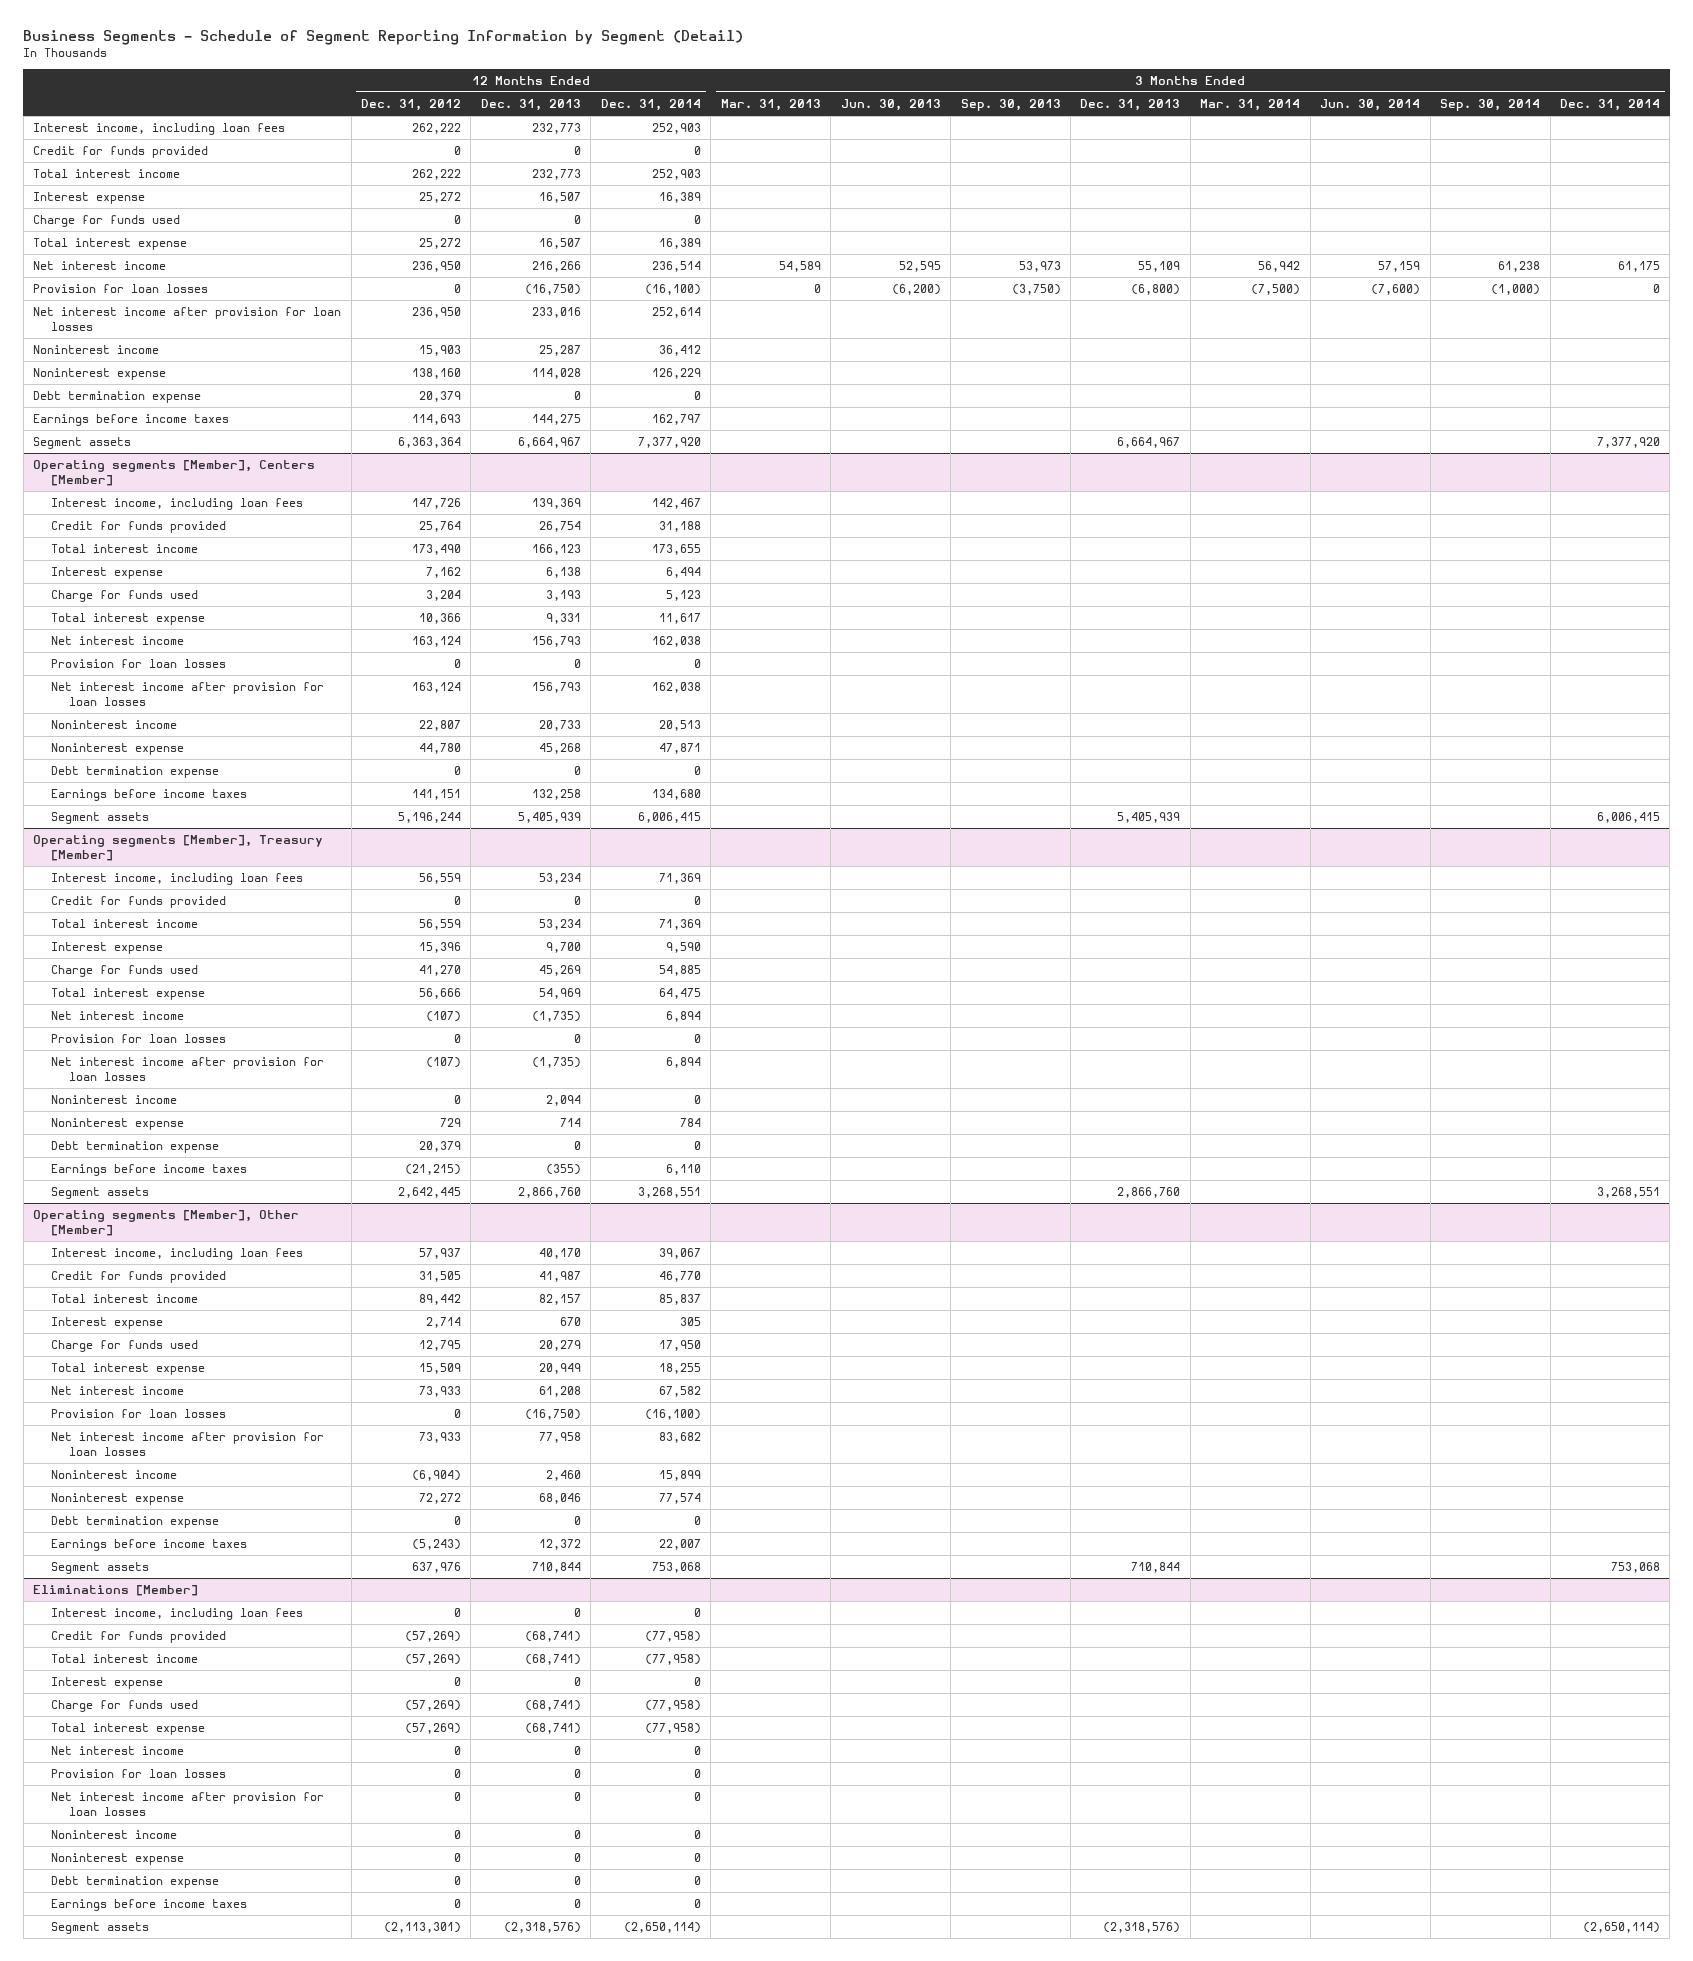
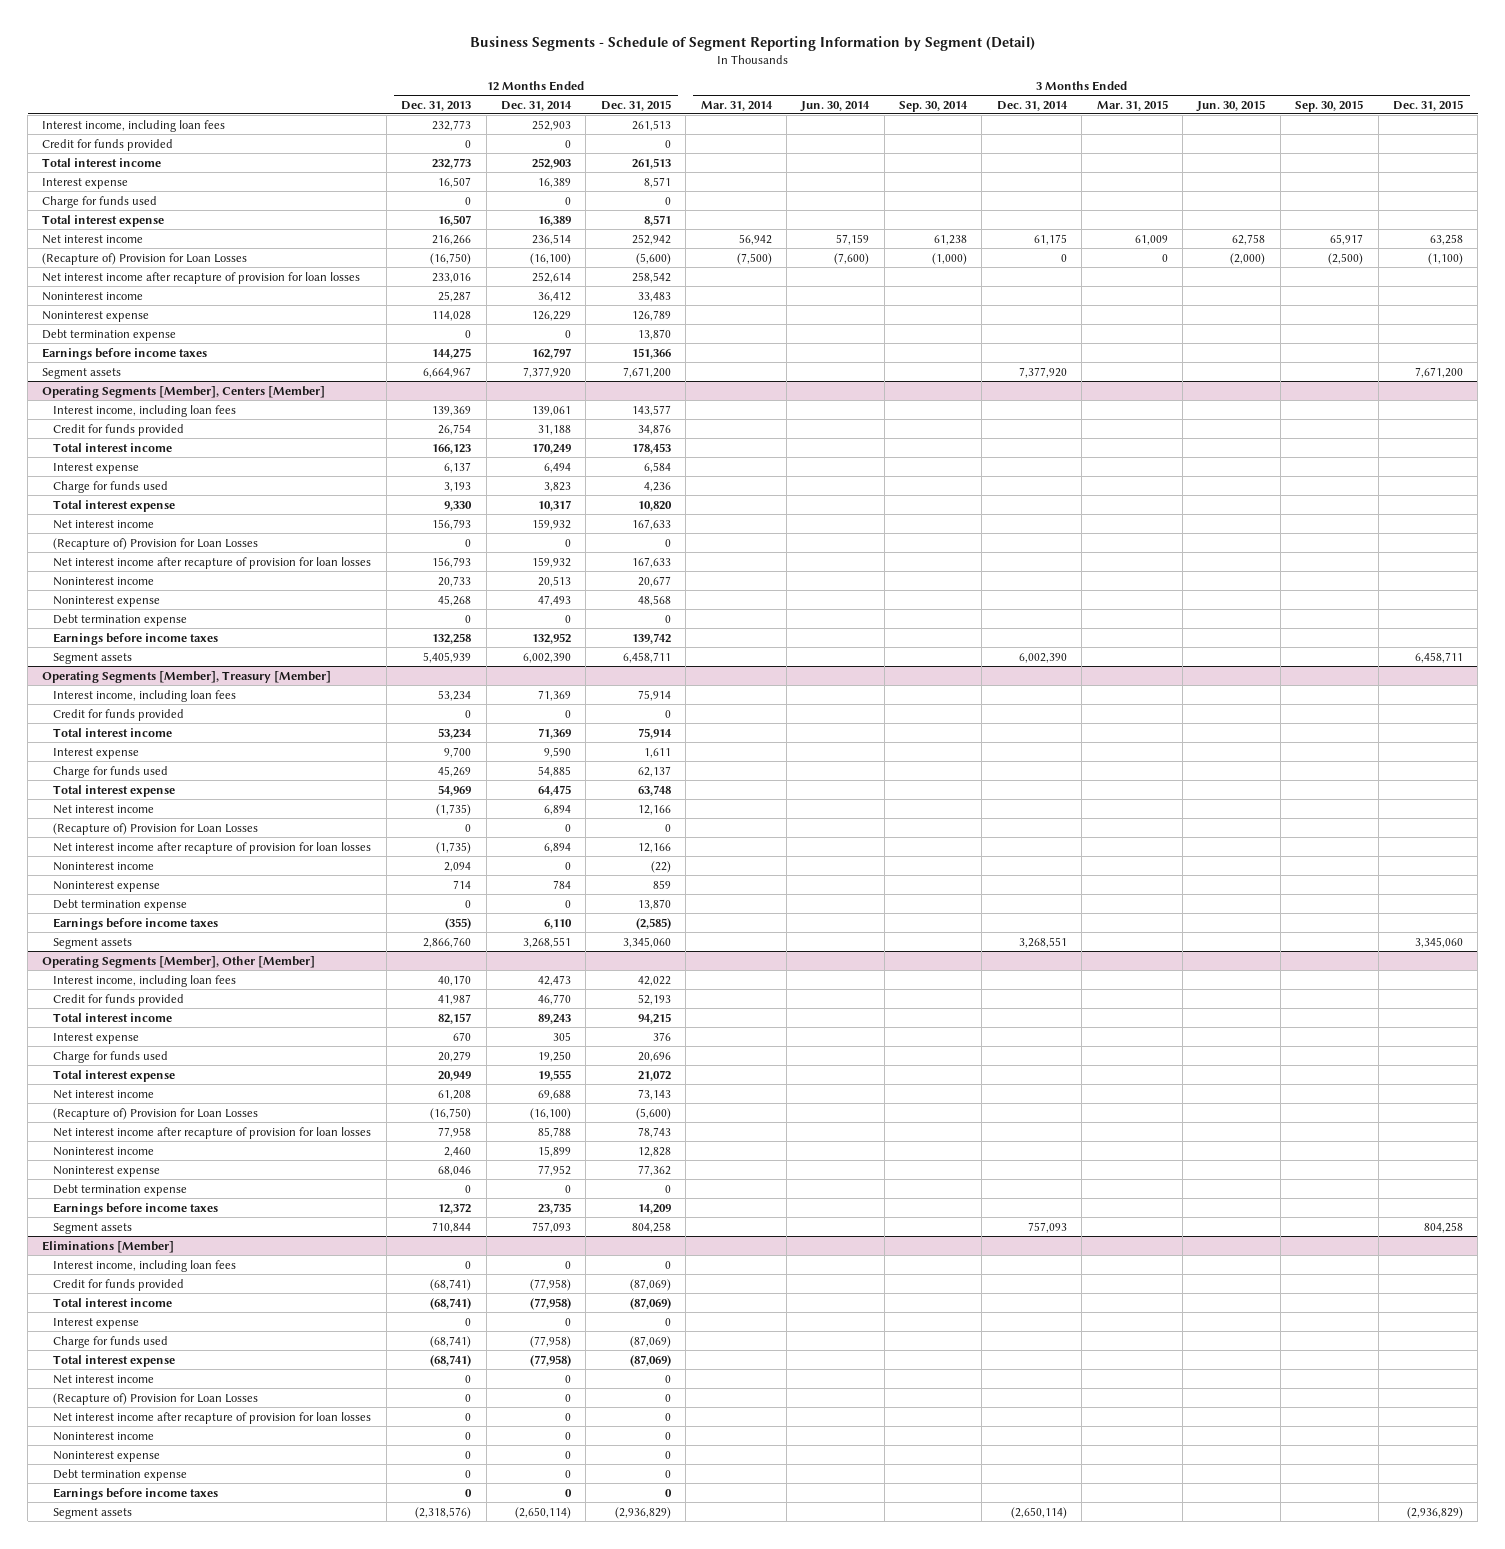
[361,98,462,111] Dec. 31, 2012 -> none
[720,98,821,111] Mar. 31, 2013 -> none
[840,98,941,111] Jun. 30, 2013 -> none
[960,98,1061,111] Sep. 30, 2013 -> none
[1080,98,1181,111] Dec. 31, 2013 -> none
none -> [600,99,671,111] Dec. 31, 2015
none -> [1096,99,1168,111] Mar. 31, 2015
none -> [1196,99,1266,112] Jun. 30, 2015
none -> [1295,99,1364,112] Sep. 30, 2015
none -> [1393,99,1464,111] Dec. 31, 2015
[33,283,209,293] Provision for loan losses -> [42,252,248,265] (Recapture of) Provision for Loan Losses
[33,306,342,331] Net interest income after provision for loan losses -> [42,271,361,284] Net interest income after recapture of provision for loan losses
[33,459,316,486] Operating segments [Member], Centers [Member] -> [42,385,326,398] Operating Segments [Member], Centers [Member]
[651,497,701,509] 142,467 -> [531,405,571,416] 139,061
[651,543,701,555] 173,655 -> [531,442,571,454] 170,249
[545,566,581,578] 6,138 -> [444,461,472,473] 6,137
[665,589,701,601] 5,123 -> [543,481,571,492] 3,823
[545,612,581,624] 9,331 -> [444,500,473,511] 9,330
[658,612,701,624] 11,617 -> [537,499,571,511] 10,317
[651,635,701,647] 162,038 -> [531,518,571,530] 159,932
[51,658,227,668] Provision for loan losses -> [53,537,259,550] (Recapture of) Provision for Loan Losses
[51,681,325,706] Net interest income after provision for loan losses -> [53,556,372,569] Net interest income after recapture of provision for loan losses
[651,681,701,693] 162,038 -> [531,556,571,568] 159,932
[658,742,701,754] 47,871 -> [537,594,571,606] 47,493
[651,788,701,800] 134,680 -> [531,632,571,644] 132,952
[637,811,701,823] 6,006,415 -> [522,652,571,663] 6,002,390
[1597,811,1661,823] 6,006,415 -> [1018,652,1067,663] 6,002,390
[33,834,324,861] Operating segments [Member], Treasury [Member] -> [42,670,332,683] Operating Segments [Member], Treasury [Member]
[51,1033,227,1043] Provision for loan losses -> [53,822,259,835] (Recapture of) Provision for Loan Losses
[51,1056,325,1081] Net interest income after provision for loan losses -> [53,841,372,854] Net interest income after recapture of provision for loan losses
[33,1209,300,1236] Operating segments [Member], Other [Member] -> [42,955,316,968] Operating Segments [Member], Other [Member]
[658,1247,701,1259] 39,067 -> [537,974,571,986] 42,473
[658,1293,701,1305] 85,837 -> [537,1013,571,1024] 89,243
[658,1339,701,1351] 17,950 -> [537,1050,571,1062] 19,250
[658,1362,701,1374] 18,255 -> [537,1069,571,1081] 19,555
[658,1385,701,1397] 67,582 -> [537,1089,571,1100] 69,688
[51,1408,227,1418] Provision for loan losses -> [53,1107,259,1120] (Recapture of) Provision for Loan Losses
[51,1431,325,1456] Net interest income after provision for loan losses -> [53,1126,372,1139] Net interest income after recapture of provision for loan losses
[658,1431,701,1443] 83,682 -> [537,1126,571,1138] 85,788
[658,1492,701,1504] 77,574 -> [537,1164,571,1176] 77,952
[658,1538,701,1550] 22,007 -> [537,1202,571,1214] 23,735
[651,1561,701,1573] 753,068 -> [531,1221,571,1233] 757,093
[1611,1561,1661,1573] 753,068 -> [1027,1221,1067,1233] 757,093
[51,1768,227,1778] Provision for loan losses -> [53,1392,259,1405] (Recapture of) Provision for Loan Losses
[51,1791,325,1816] Net interest income after provision for loan losses -> [53,1411,372,1424] Net interest income after recapture of provision for loan losses

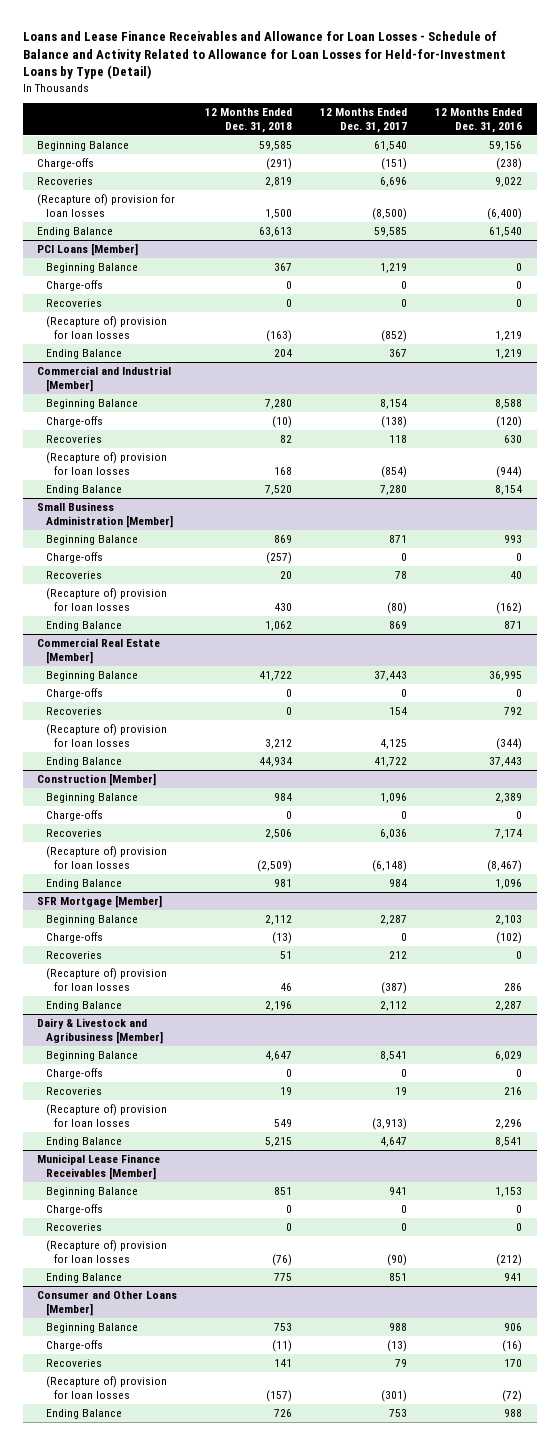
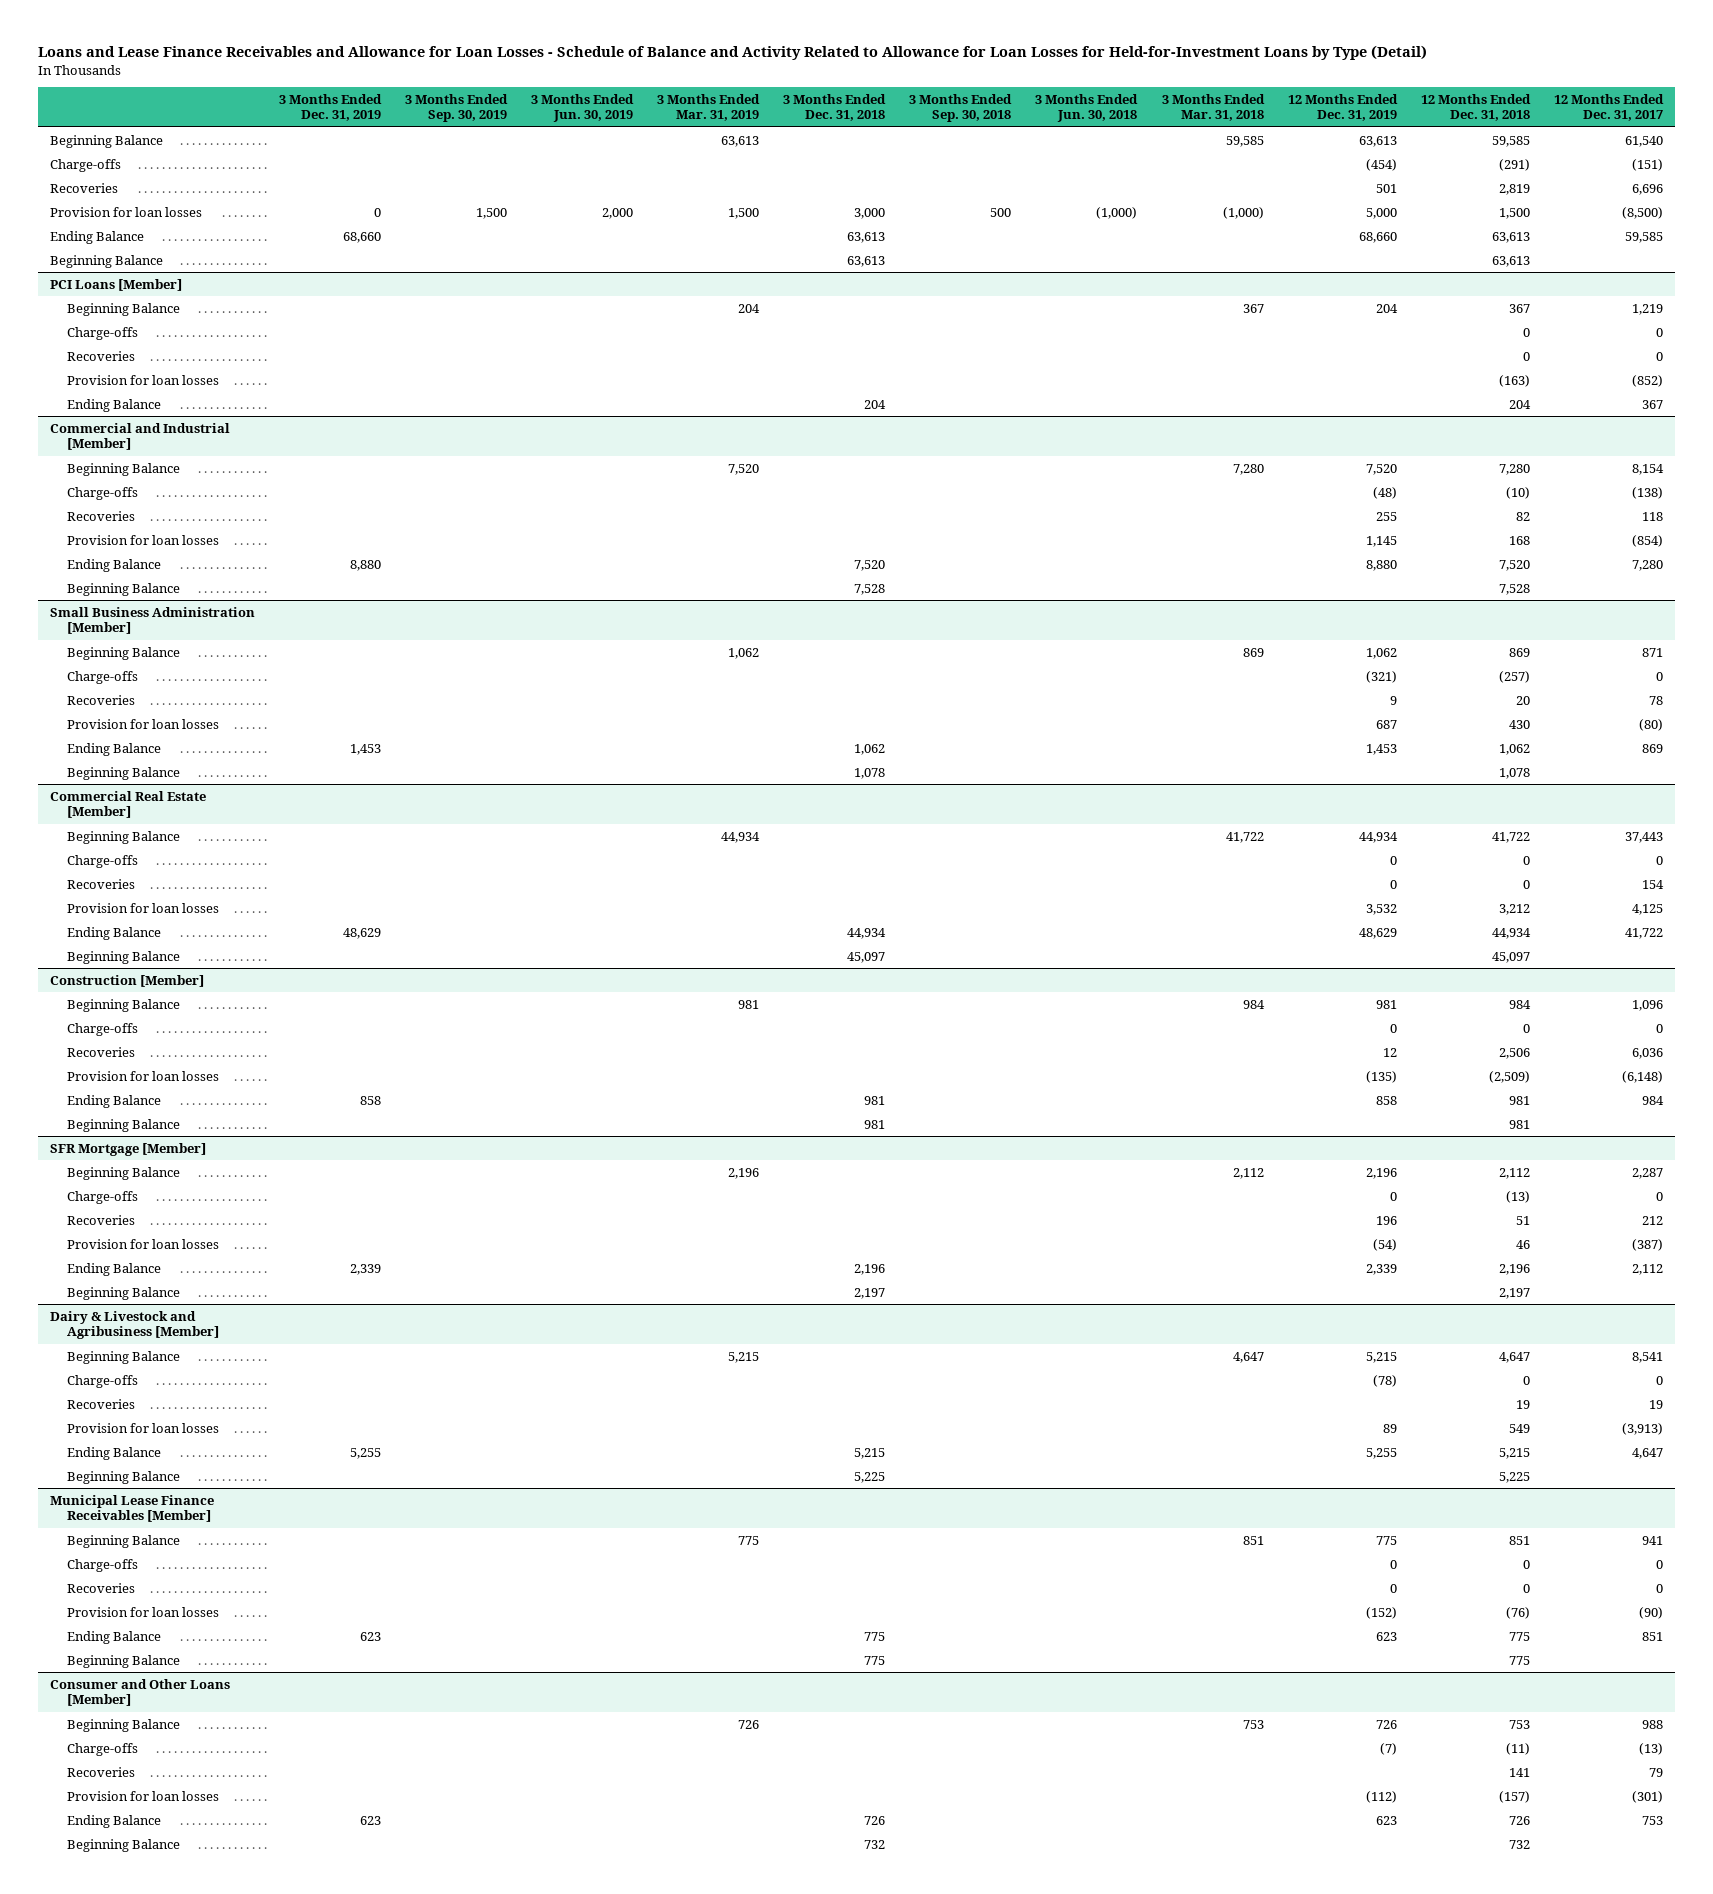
[435,108,523,134] 12 Months Ended Dec. 31, 2016 -> none
none -> [278,94,382,122] 3 Months Ended Dec. 31, 2019
none -> [404,94,508,123] 3 Months Ended Sep. 30, 2019
none -> [530,94,634,123] 3 Months Ended Jun. 30, 2019
none -> [657,94,761,122] 3 Months Ended Mar. 31, 2019
none -> [783,94,887,122] 3 Months Ended Dec. 31, 2018
none -> [909,94,1013,123] 3 Months Ended Sep. 30, 2018
none -> [1035,94,1139,123] 3 Months Ended Jun. 30, 2018
none -> [1161,94,1265,122] 3 Months Ended Mar. 31, 2018
none -> [1287,94,1398,122] 12 Months Ended Dec. 31, 2019
[37,194,176,217] (Recapture of) provision for loan losses -> [49,206,202,217] Provision for loan losses
none -> [49,254,163,268] Beginning Balance
[45,316,167,339] (Recapture of) provision for loan losses -> [66,374,219,385] Provision for loan losses
[45,452,167,475] (Recapture of) provision for loan losses -> [66,534,219,545] Provision for loan losses
none -> [66,582,180,596] Beginning Balance
[45,588,167,611] (Recapture of) provision for loan losses -> [66,718,219,729] Provision for loan losses
none -> [66,766,180,780] Beginning Balance
[45,724,167,747] (Recapture of) provision for loan losses -> [66,902,219,913] Provision for loan losses
none -> [66,950,180,964] Beginning Balance
[45,846,167,869] (Recapture of) provision for loan losses -> [66,1070,219,1081] Provision for loan losses
none -> [66,1118,180,1132] Beginning Balance
[45,968,167,991] (Recapture of) provision for loan losses -> [66,1238,219,1249] Provision for loan losses
none -> [66,1286,180,1300] Beginning Balance
[45,1104,167,1127] (Recapture of) provision for loan losses -> [66,1422,219,1433] Provision for loan losses
none -> [66,1470,180,1484] Beginning Balance
[45,1240,167,1263] (Recapture of) provision for loan losses -> [66,1606,219,1617] Provision for loan losses
none -> [66,1654,180,1668] Beginning Balance
[45,1376,167,1399] (Recapture of) provision for loan losses -> [66,1790,219,1801] Provision for loan losses
none -> [66,1838,180,1852] Beginning Balance

